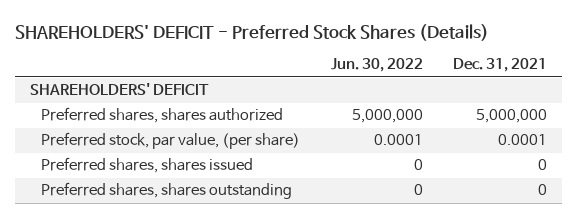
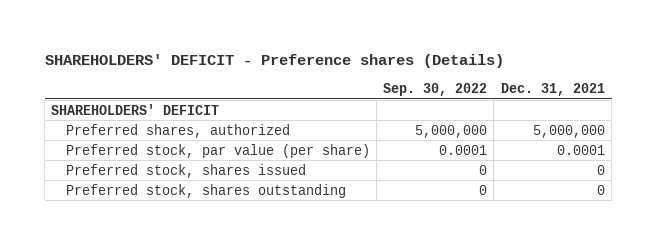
[15,23,490,41] SHAREHOLDERS' DEFICIT - Preferred Stock Shares (Details) -> [44,54,504,69] SHAREHOLDERS' DEFICIT - Preference shares (Details)
[330,58,423,73] Jun. 30, 2022 -> none
none -> [383,83,488,97] Sep. 30, 2022
[41,107,284,124] Preferred shares, shares authorized -> [65,123,290,138] Preferred shares, authorized
[41,132,301,150] Preferred stock, par value, (per share) -> [65,143,370,158] Preferred stock, par value (per share)
[41,157,254,174] Preferred shares, shares issued -> [65,163,306,178] Preferred stock, shares issued
[41,182,293,200] Preferred shares, shares outstanding -> [65,183,346,198] Preferred stock, shares outstanding

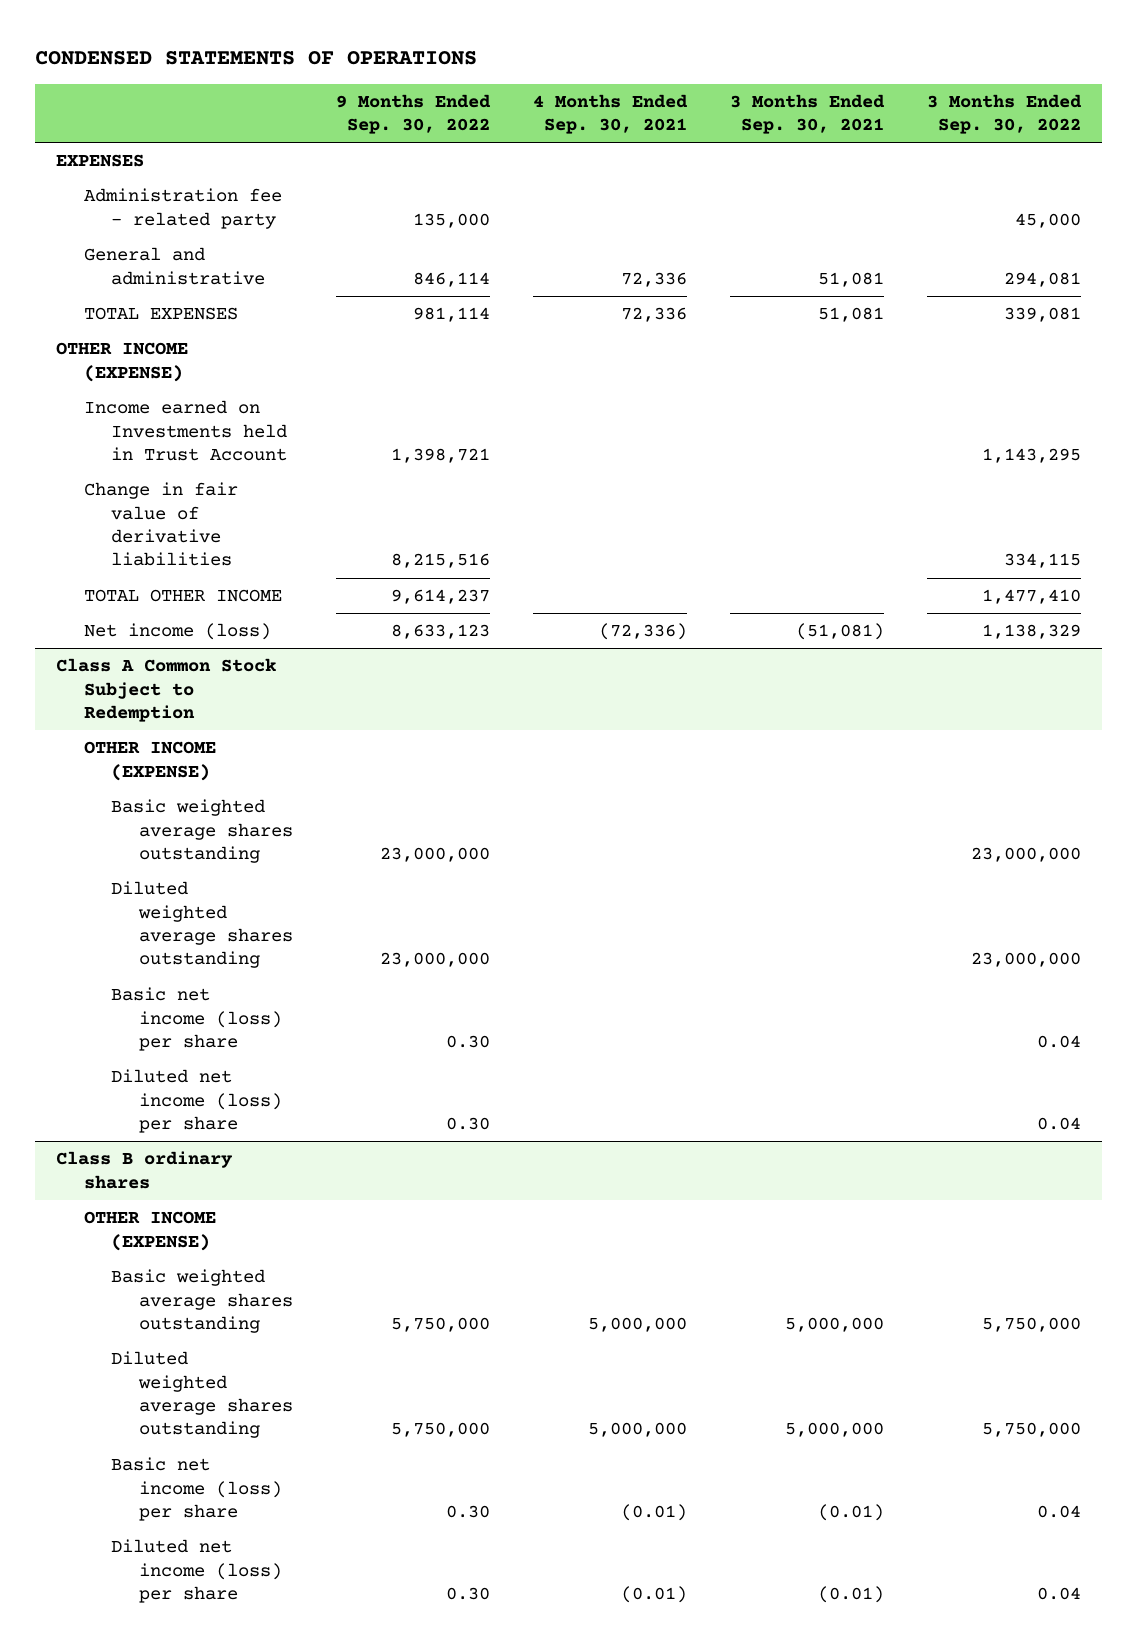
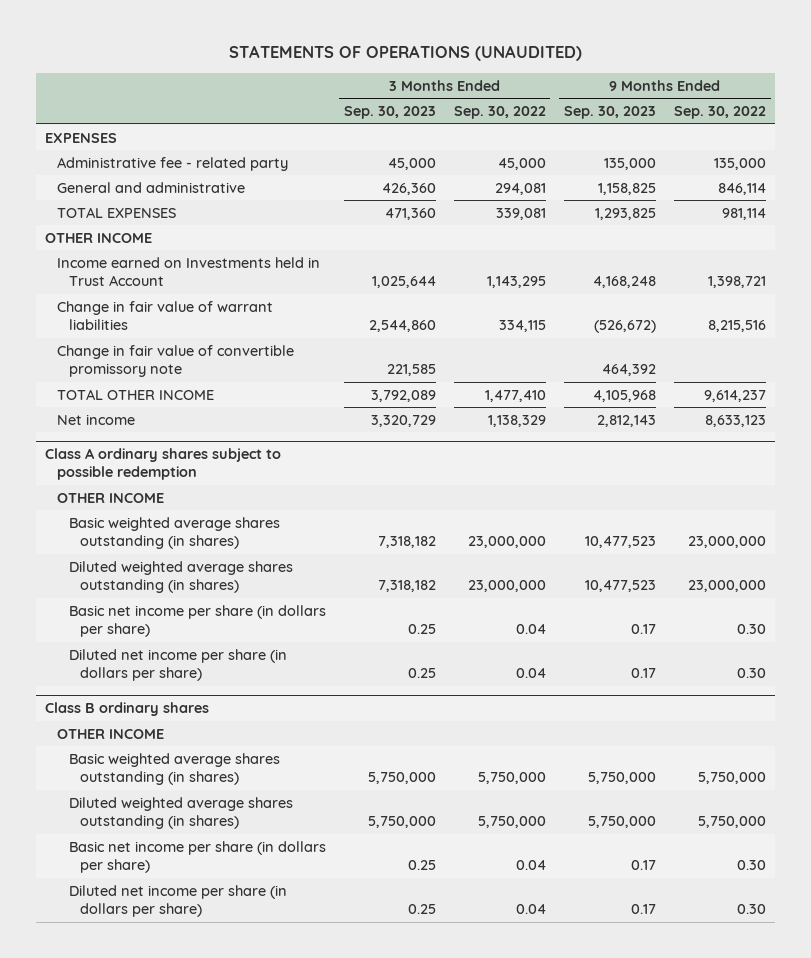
[34,51,477,66] CONDENSED STATEMENTS OF OPERATIONS -> [228,45,582,62] STATEMENTS OF OPERATIONS (UNAUDITED)
[532,93,688,135] 4 Months Ended Sep. 30, 2021 -> none
[729,93,885,135] 3 Months Ended Sep. 30, 2021 -> none
none -> [343,106,436,120] Sep. 30, 2023
none -> [563,106,656,120] Sep. 30, 2023
[83,188,282,229] Administration fee - related party -> [56,156,288,171] Administrative fee - related party
[56,342,189,382] OTHER INCOME (EXPENSE) -> [45,232,153,243] OTHER INCOME
[83,482,238,567] Change in fair value of derivative liabilities -> [56,300,273,331] Change in fair value of warrant liabilities
none -> [56,344,294,378] Change in fair value of convertible promissory note
[83,623,271,641] Net income (loss) -> [56,413,135,425] Net income
[56,658,277,723] Class A Common Stock Subject to Redemption -> [45,447,282,481] Class A ordinary shares subject to possible redemption
[83,741,216,781] OTHER INCOME (EXPENSE) -> [56,492,164,503] OTHER INCOME
[111,799,294,864] Basic weighted average shares outstanding -> [68,516,280,550] Basic weighted average shares outstanding (in shares)
[111,881,294,969] Diluted weighted average shares outstanding -> [68,560,293,594] Diluted weighted average shares outstanding (in shares)
[111,987,283,1052] Basic net income (loss) per share -> [68,604,326,638] Basic net income per share (in dollars per share)
[111,1069,283,1134] Diluted net income (loss) per share -> [68,648,287,682] Diluted net income per share (in dollars per share)
[83,1211,216,1251] OTHER INCOME (EXPENSE) -> [56,728,164,739] OTHER INCOME
[111,1269,294,1334] Basic weighted average shares outstanding -> [68,752,280,786] Basic weighted average shares outstanding (in shares)
[111,1351,294,1439] Diluted weighted average shares outstanding -> [68,796,293,830] Diluted weighted average shares outstanding (in shares)
[111,1457,283,1522] Basic net income (loss) per share -> [68,840,326,874] Basic net income per share (in dollars per share)
[111,1539,283,1604] Diluted net income (loss) per share -> [68,884,287,918] Diluted net income per share (in dollars per share)

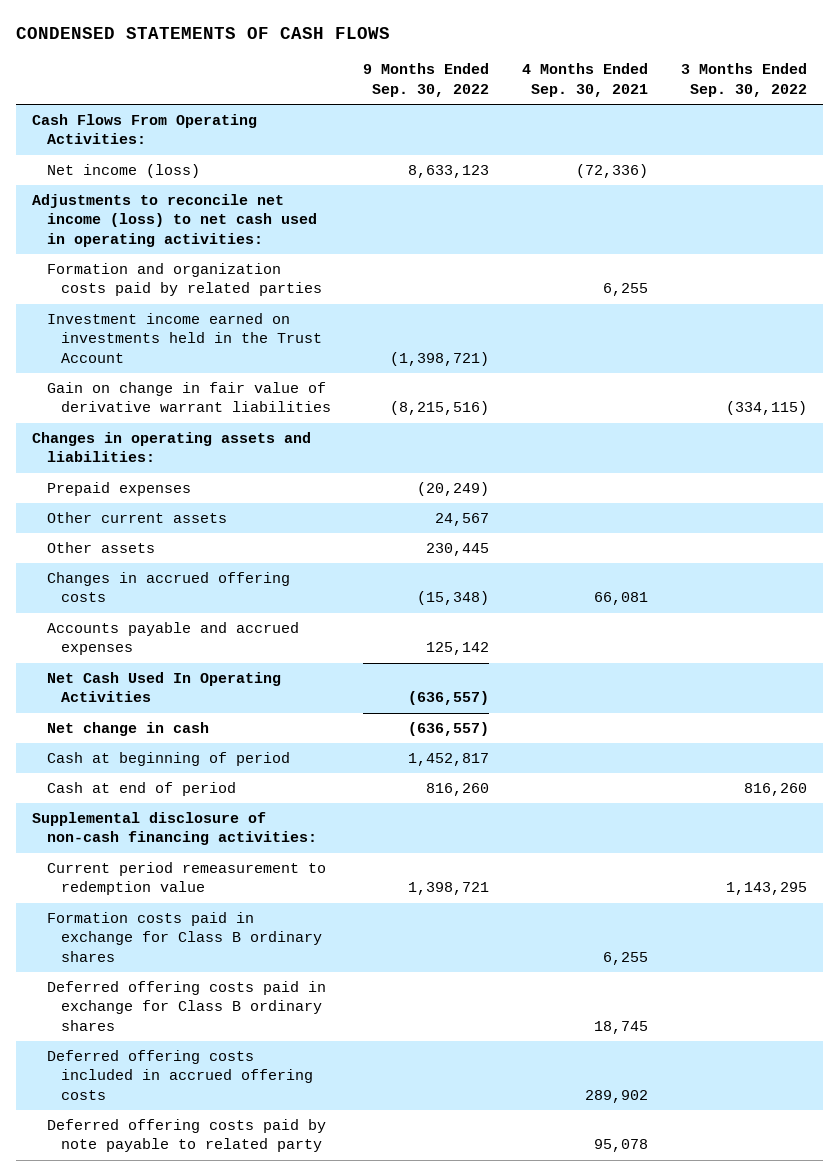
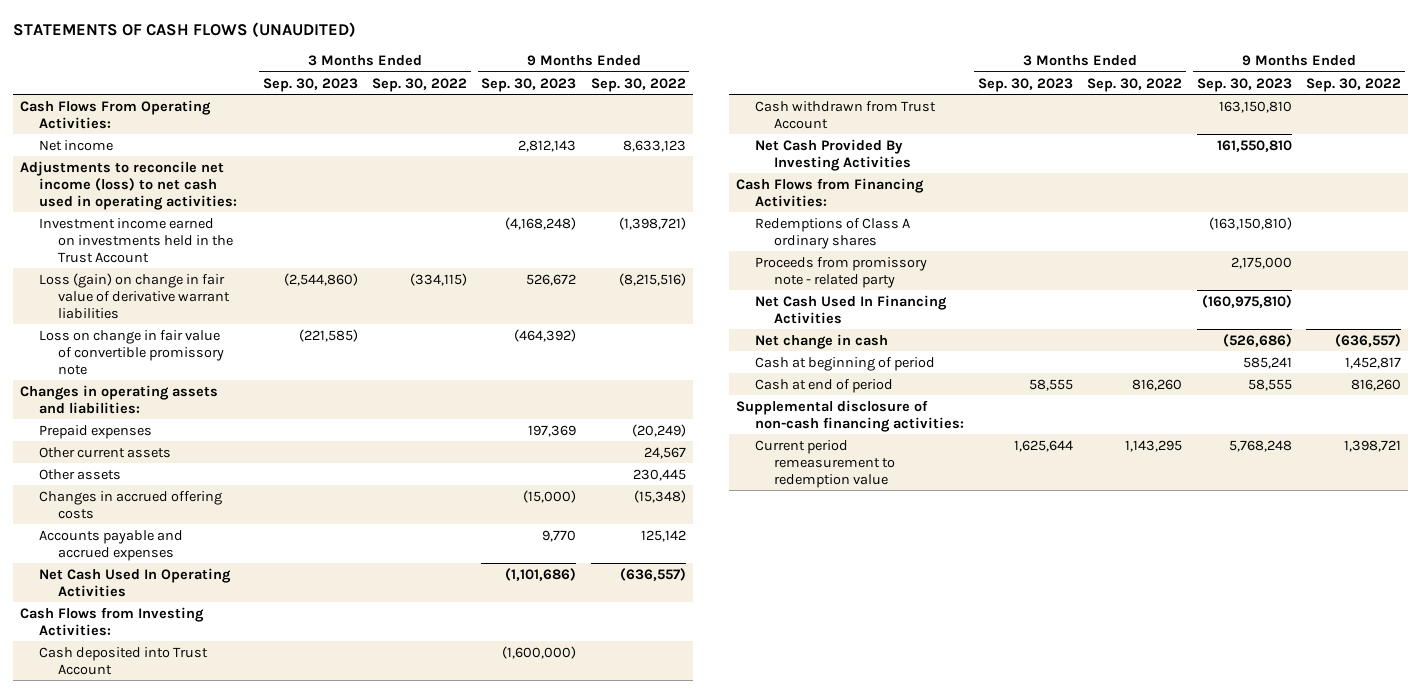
[15,27,390,40] CONDENSED STATEMENTS OF CASH FLOWS -> [13,22,357,38] STATEMENTS OF CASH FLOWS (UNAUDITED)
[522,63,649,97] 4 Months Ended Sep. 30, 2021 -> none
none -> [262,77,358,92] Sep. 30, 2023
none -> [481,77,577,92] Sep. 30, 2023
[46,164,200,179] Net income (loss) -> [39,139,114,151] Net income
[46,263,322,297] Formation and organization costs paid by related parties -> none
[46,382,331,413] Gain on change in fair value of derivative warrant liabilities -> [39,272,231,319] Loss (gain) on change in fair value of derivative warrant liabilities
none -> [39,329,225,375] Loss on change in fair value of convertible promissory note
none -> [20,606,205,636] Cash Flows from Investing Activities:
none -> [39,646,209,675] Cash deposited into Trust Account
none -> [754,100,936,129] Cash withdrawn from Trust Account
none -> [754,138,911,171] Net Cash Provided By Investing Activities
none -> [735,177,924,207] Cash Flows from Financing Activities:
none -> [754,217,910,249] Redemptions of Class A ordinary shares
none -> [754,256,927,288] Proceeds from promissory note - related party
none -> [754,294,947,324] Net Cash Used In Financing Activities
[46,912,322,962] Formation costs paid in exchange for Class B ordinary shares -> none
[46,981,326,1031] Deferred offering costs paid in exchange for Class B ordinary shares -> none
[46,1050,313,1100] Deferred offering costs included in accrued offering costs -> none
[46,1119,326,1153] Deferred offering costs paid by note payable to related party -> none

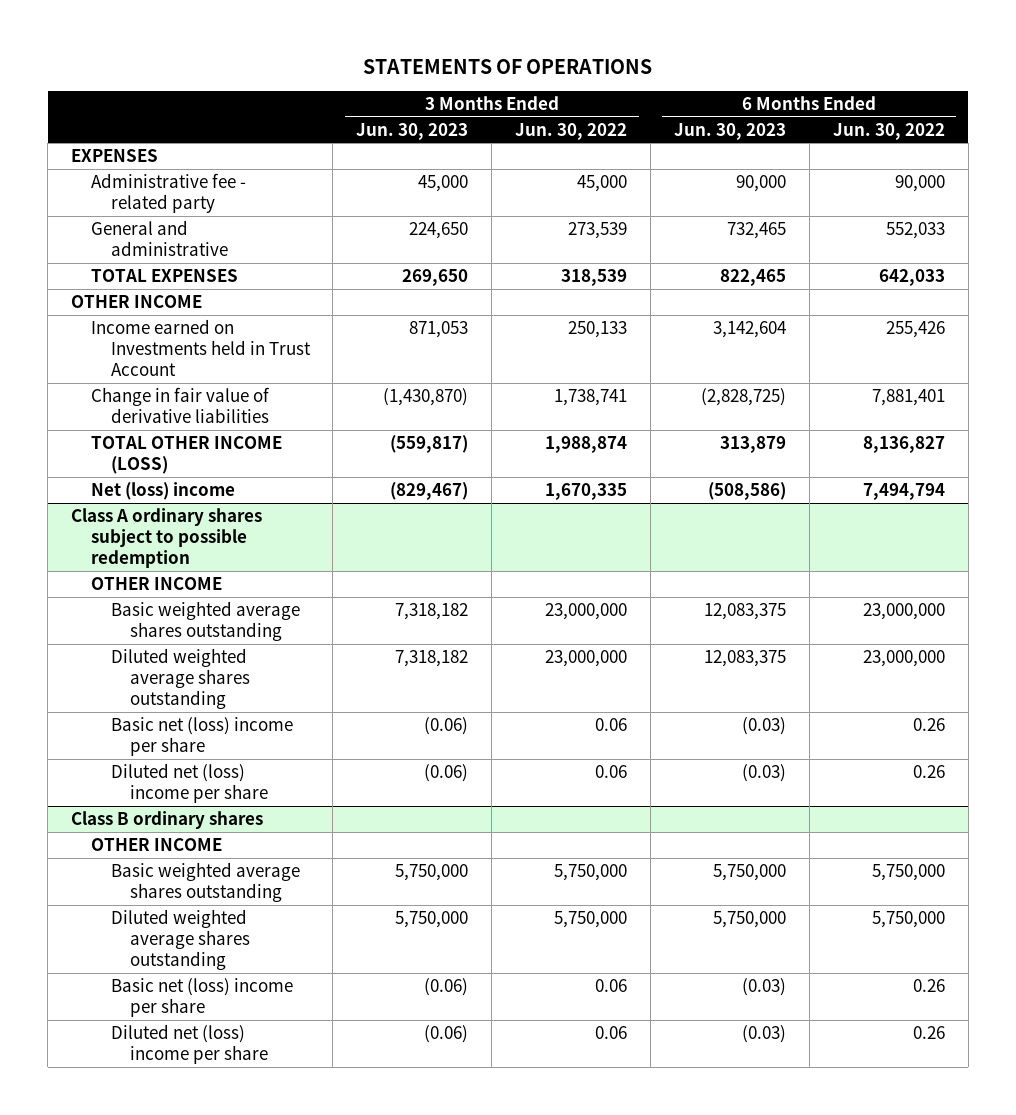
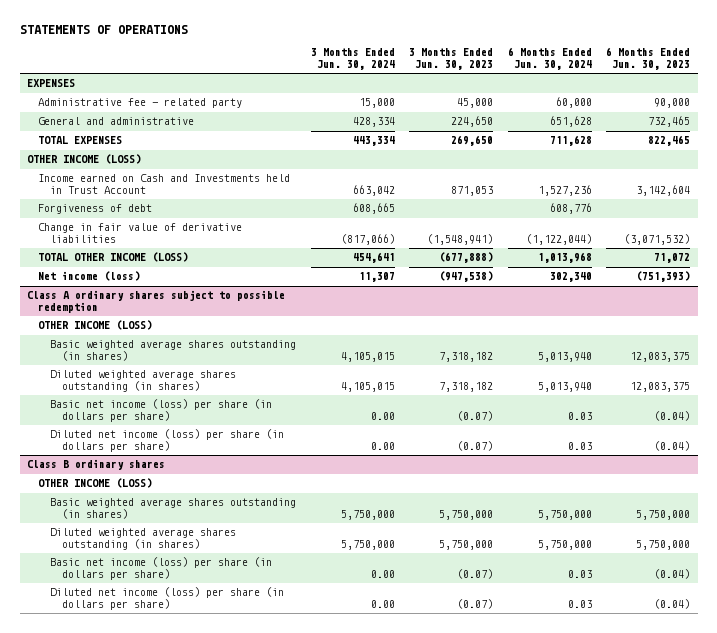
[515,122,628,140] Jun. 30, 2022 -> none
[832,122,945,140] Jun. 30, 2022 -> none
none -> [310,48,395,71] 3 Months Ended Jun. 30, 2024
none -> [507,47,592,71] 6 Months Ended Jun. 30, 2024
[71,295,203,309] OTHER INCOME -> [26,154,141,165] OTHER INCOME (LOSS)
[90,319,311,376] Income earned on Investments held in Trust Account -> [38,174,291,195] Income earned on Cash and Investments held in Trust Account
none -> [38,204,153,215] Forgiveness of debt
[383,388,469,407] (1,430,870) -> [427,234,494,246] (1,548,941)
[700,388,786,407] (2,828,725) -> [624,234,691,246] (3,071,532)
[390,435,469,454] (559,817) -> [439,252,494,264] (677,888)
[719,436,786,454] 313,879 -> [654,253,691,264] 71,072
[90,482,235,501] Net (loss) income -> [38,271,141,282] Net income (loss)
[390,482,469,501] (829,467) -> [439,271,494,283] (947,538)
[707,482,786,501] (508,586) -> [636,271,691,283] (751,393)
[90,577,222,591] OTHER INCOME -> [38,320,153,331] OTHER INCOME (LOSS)
[110,601,300,641] Basic weighted average shares outstanding -> [49,340,296,362] Basic weighted average shares outstanding (in shares)
[110,648,251,709] Diluted weighted average shares outstanding -> [49,370,236,393] Diluted weighted average shares outstanding (in shares)
[110,717,293,756] Basic net (loss) income per share -> [49,399,272,423] Basic net income (loss) per share (in dollars per share)
[424,717,469,736] (0.06) -> [457,411,494,422] (0.07)
[741,717,786,736] (0.03) -> [654,411,691,422] (0.04)
[110,763,269,803] Diluted net (loss) income per share -> [49,429,284,453] Diluted net income (loss) per share (in dollars per share)
[424,764,469,783] (0.06) -> [457,441,494,452] (0.07)
[741,764,786,783] (0.03) -> [654,441,691,452] (0.04)
[90,838,222,852] OTHER INCOME -> [38,478,153,489] OTHER INCOME (LOSS)
[110,862,300,902] Basic weighted average shares outstanding -> [49,498,296,520] Basic weighted average shares outstanding (in shares)
[110,909,251,970] Diluted weighted average shares outstanding -> [49,528,236,551] Diluted weighted average shares outstanding (in shares)
[110,978,293,1017] Basic net (loss) income per share -> [49,557,272,581] Basic net income (loss) per share (in dollars per share)
[424,978,469,997] (0.06) -> [457,569,494,580] (0.07)
[741,978,786,997] (0.03) -> [654,569,691,580] (0.04)
[110,1024,269,1064] Diluted net (loss) income per share -> [49,587,284,611] Diluted net income (loss) per share (in dollars per share)
[424,1025,469,1044] (0.06) -> [457,599,494,610] (0.07)
[741,1025,786,1044] (0.03) -> [654,599,691,610] (0.04)

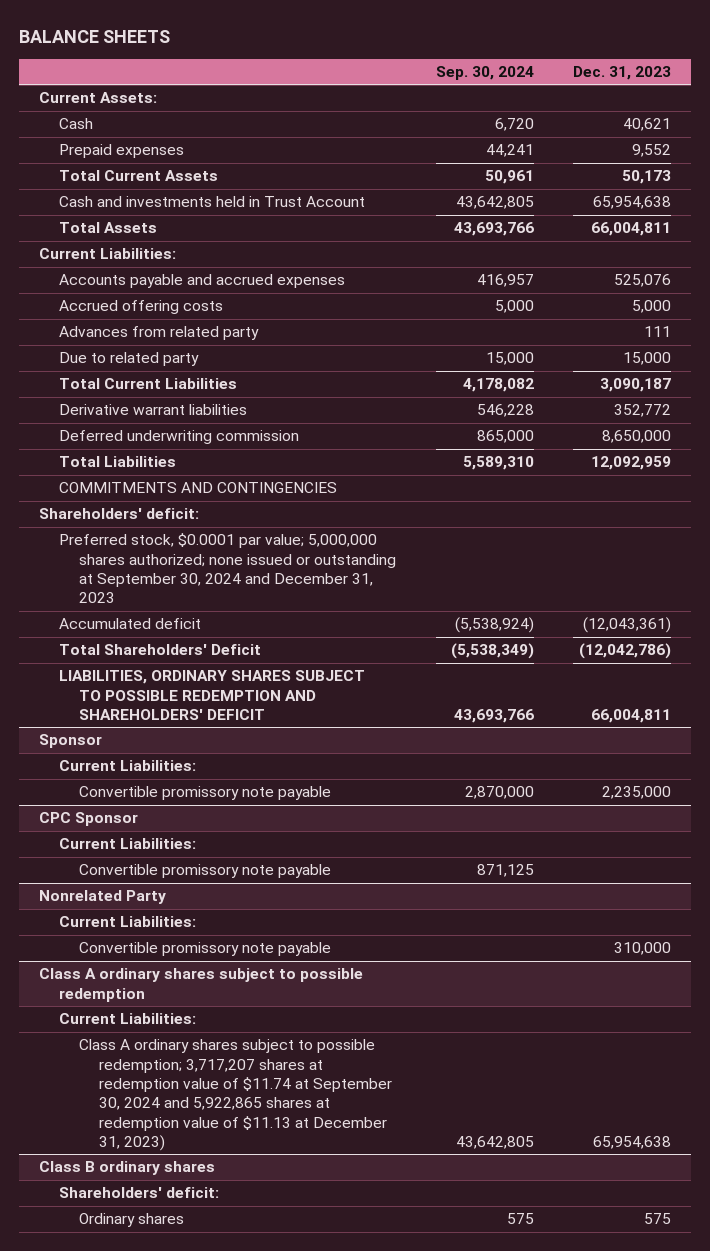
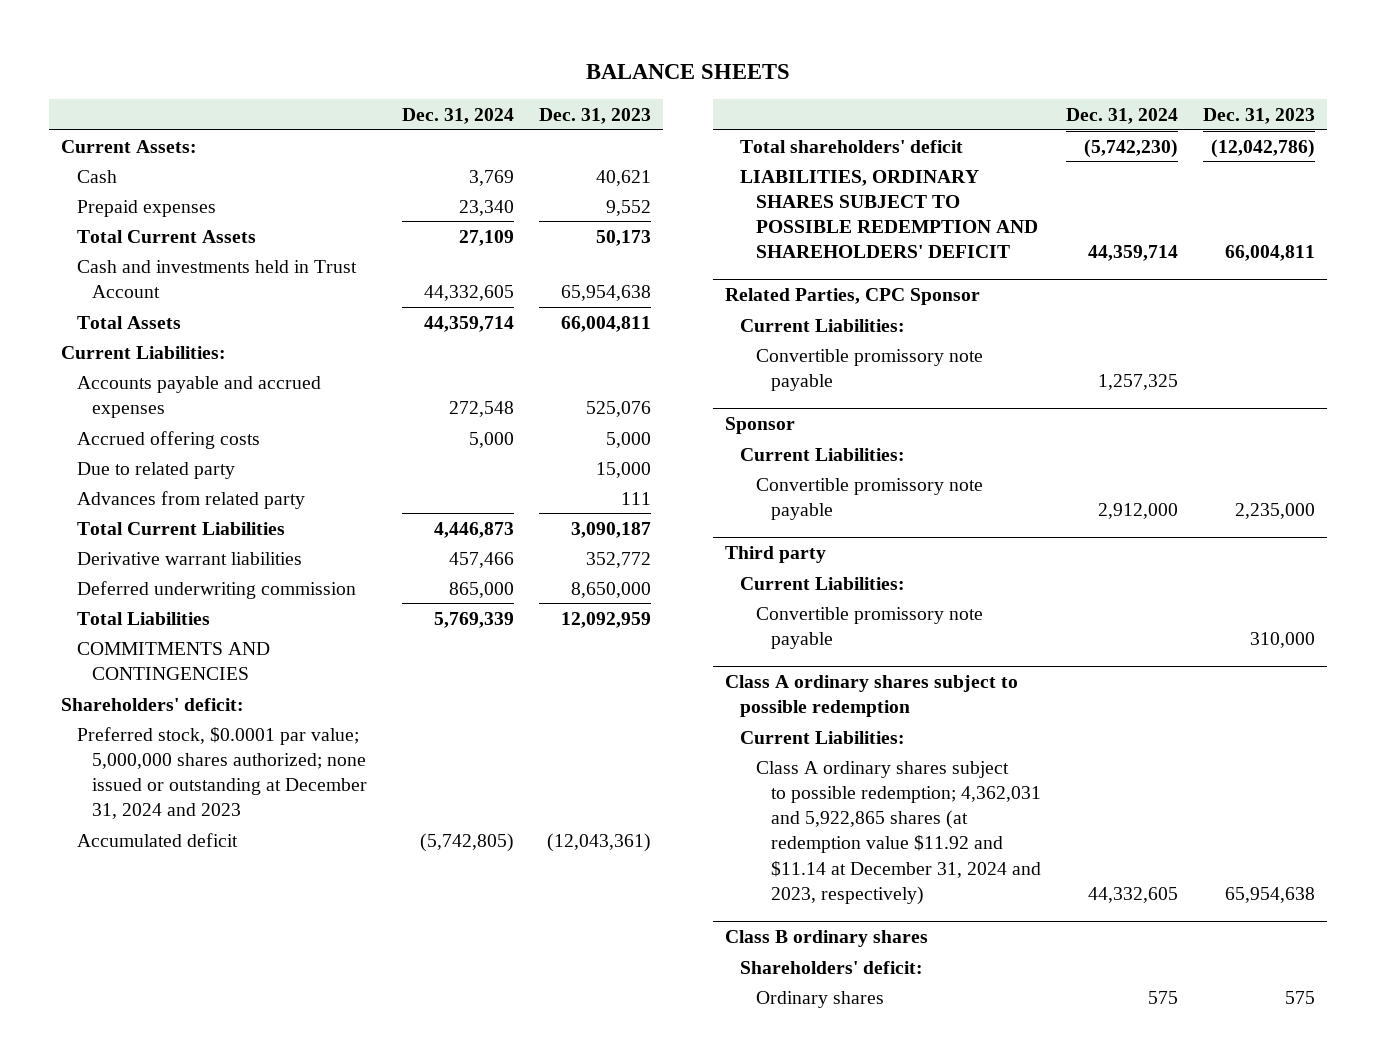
[435,65,534,80] Sep. 30, 2024 -> none
none -> [402,107,515,124] Dec. 31, 2024
[58,326,259,341] Advances from related party -> [76,490,305,509] Advances from related party
[58,533,396,604] Preferred stock, $0.0001 par value; 5,000,000 shares authorized; none issued or outstanding at September 30, 2024 and December 31, 2023 -> [76,726,367,820] Preferred stock, $0.0001 par value; 5,000,000 shares authorized; none issued or outstanding at December 31, 2024 and 2023
[58,644,261,656] Total Shareholders' Deficit -> [740,139,964,153] Total shareholders' deficit
none -> [725,288,981,306] Related Parties, CPC Sponsor
none -> [740,318,906,332] Current Liabilities:
none -> [755,348,983,391] Convertible promissory note payable
[38,812,138,827] CPC Sponsor -> none
[58,838,196,850] Current Liabilities: -> none
[78,864,331,879] Convertible promissory note payable -> none
[38,890,166,905] Nonrelated Party -> [725,546,827,564] Third party
[78,1039,393,1152] Class A ordinary shares subject to possible redemption; 3,717,207 shares at redemption value of $11.74 at September 30, 2024 and 5,922,865 shares at redemption value of $11.13 at December 31, 2023) -> [755,760,1042,905] Class A ordinary shares subject to possible redemption; 4,362,031 and 5,922,865 shares (at redemption value $11.92 and $11.14 at December 31, 2024 and 2023, respectively)

